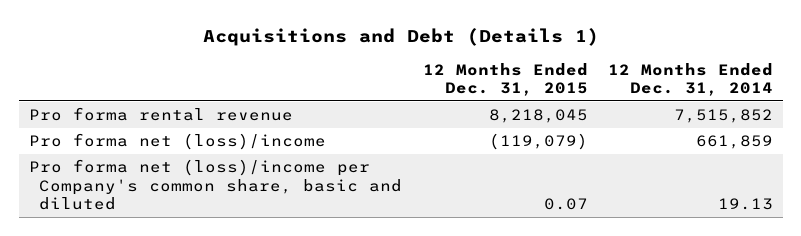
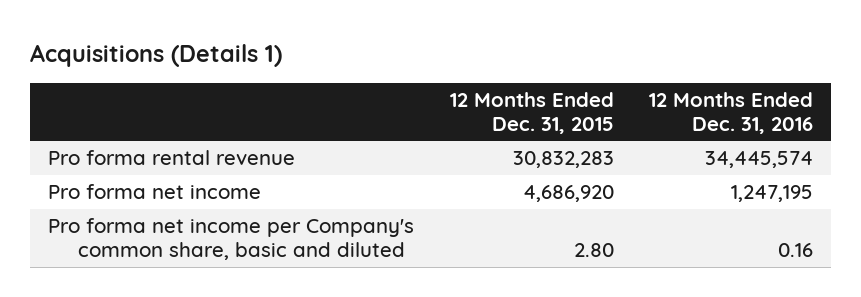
[202,27,599,46] Acquisitions and Debt (Details 1) -> [29,43,282,67] Acquisitions (Details 1)
[607,62,773,97] 12 Months Ended Dec. 31, 2014 -> none
none -> [649,91,814,134] 12 Months Ended Dec. 31, 2016
[488,109,588,124] 8,218,045 -> [512,151,614,169] 30,832,283
[28,133,326,151] Pro forma net (loss)/income -> [47,184,261,200] Pro forma net income
[488,133,588,151] (119,079) -> [522,185,614,203] 4,686,920
[28,159,403,210] Pro forma net (loss)/income per Company's common share, basic and diluted -> [47,218,414,261] Pro forma net income per Company's common share, basic and diluted
[543,197,588,210] 0.07 -> [573,243,614,258] 2.80

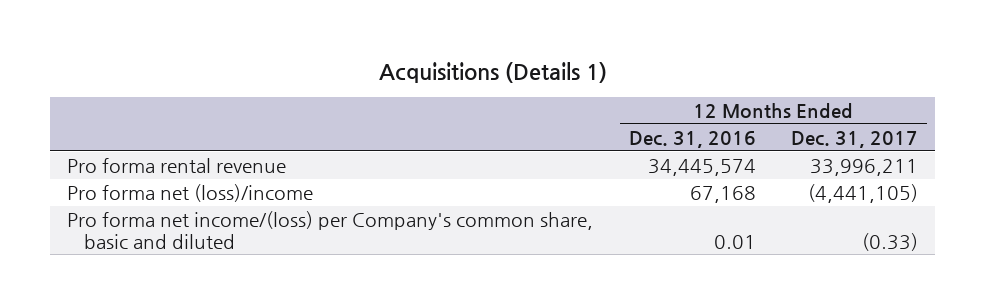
[449,91,614,134] 12 Months Ended Dec. 31, 2015 -> none
none -> [790,130,918,148] Dec. 31, 2017
[47,184,261,200] Pro forma net income -> [67,183,314,202] Pro forma net (loss)/income
[731,185,814,203] 1,247,195 -> [689,185,756,203] 67,168
[47,218,414,261] Pro forma net income per Company's common share, basic and diluted -> [67,210,594,249] Pro forma net income/(loss) per Company's common share, basic and diluted
[778,243,814,258] 0.16 -> [713,234,756,249] 0.01

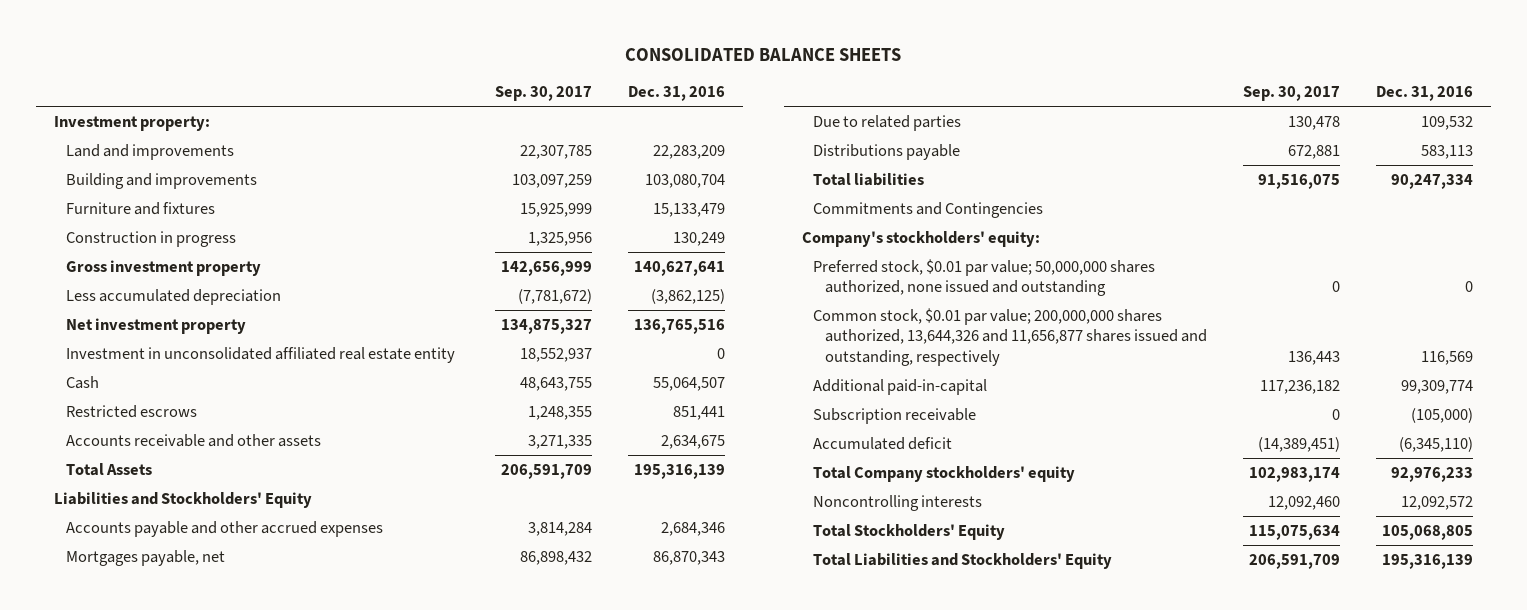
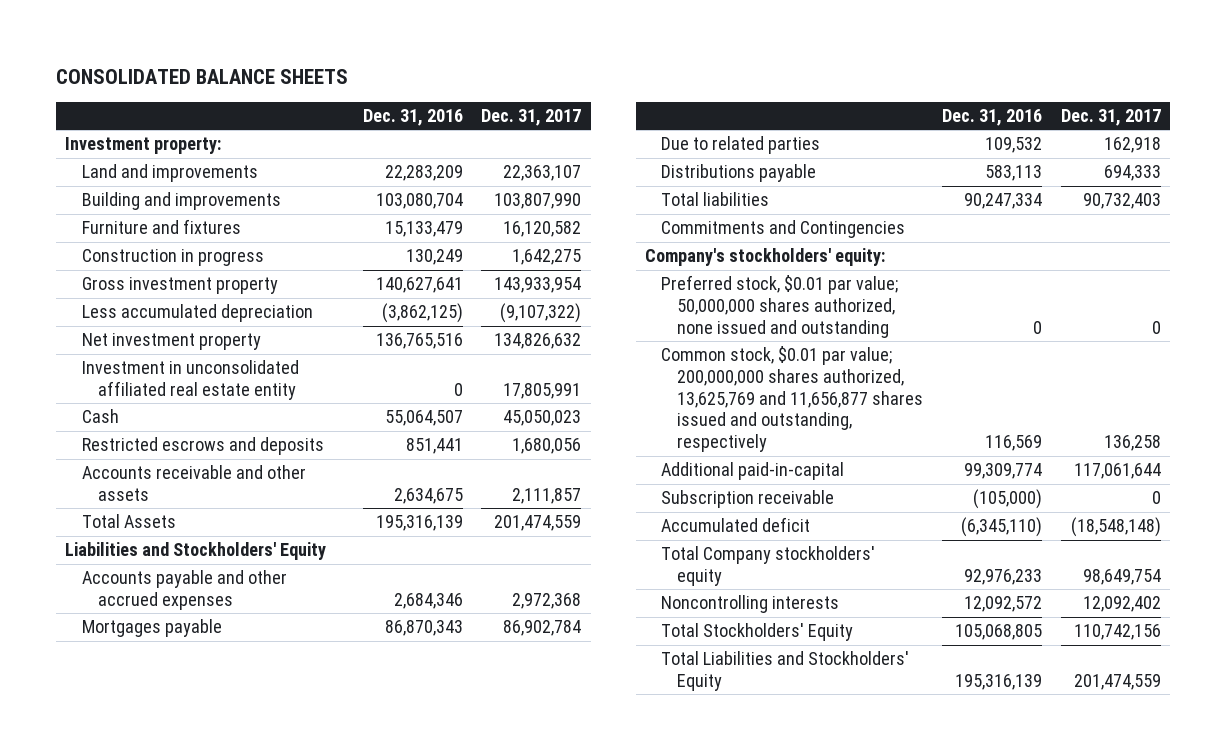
[495,86,593,102] Sep. 30, 2017 -> none
none -> [481,108,582,126] Dec. 31, 2017
[65,404,197,418] Restricted escrows -> [81,437,324,456] Restricted escrows and deposits
[65,549,225,566] Mortgages payable, net -> [81,619,222,638] Mortgages payable
[813,307,1208,366] Common stock, $0.01 par value; 200,000,000 shares authorized, 13,644,326 and 11,656,877 shares issued and outstanding, respectively -> [661,346,924,453] Common stock, $0.01 par value; 200,000,000 shares authorized, 13,625,769 and 11,656,877 shares issued and outstanding, respectively

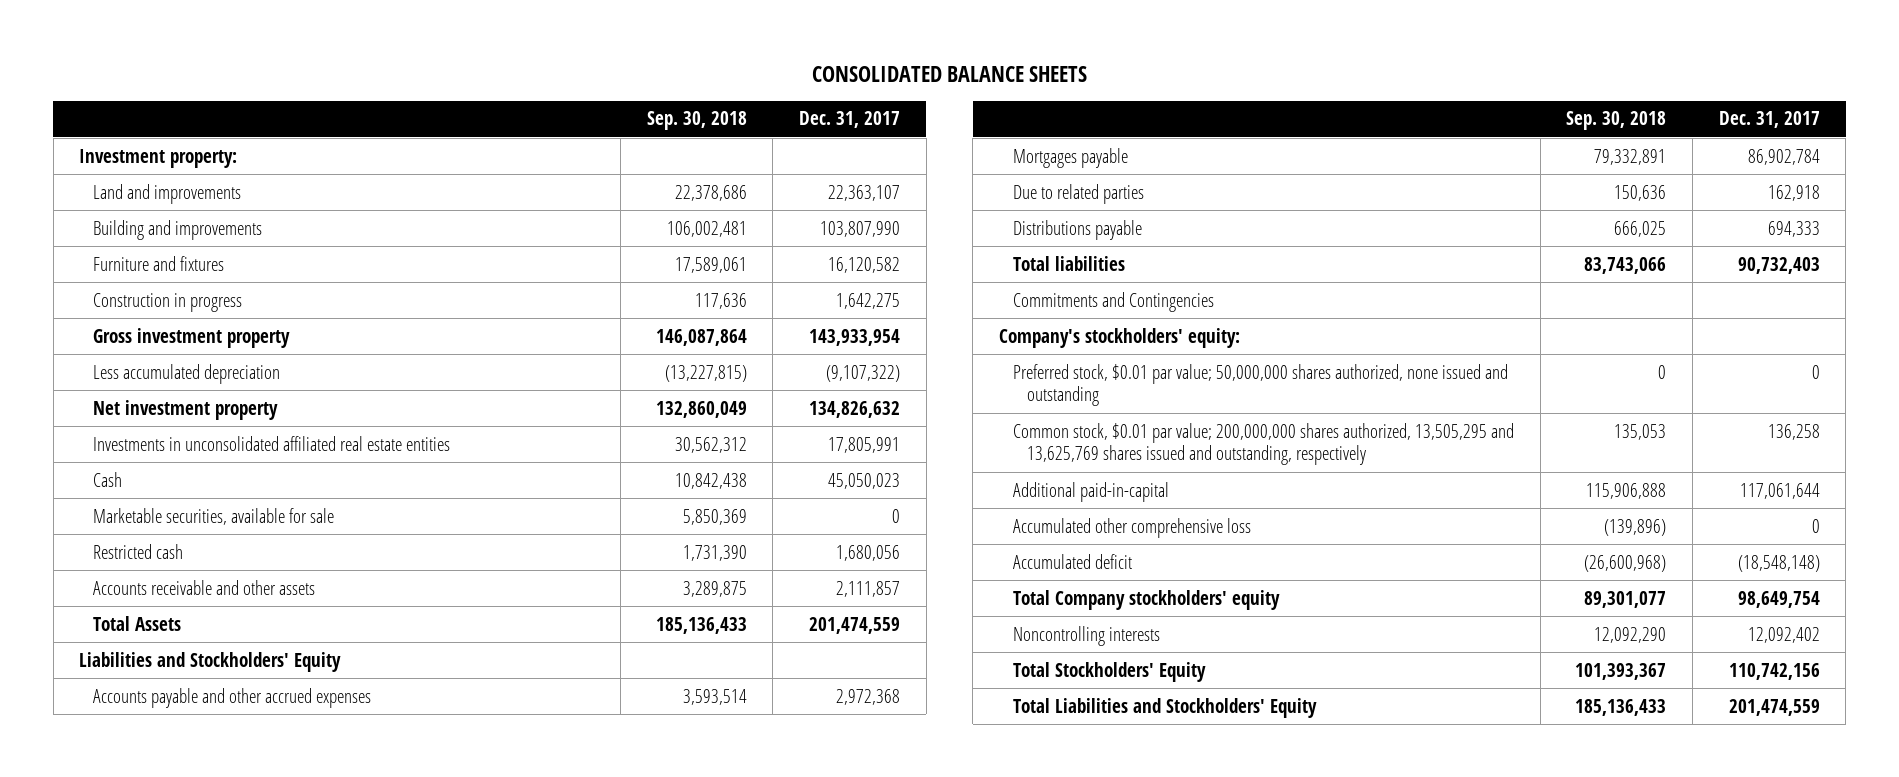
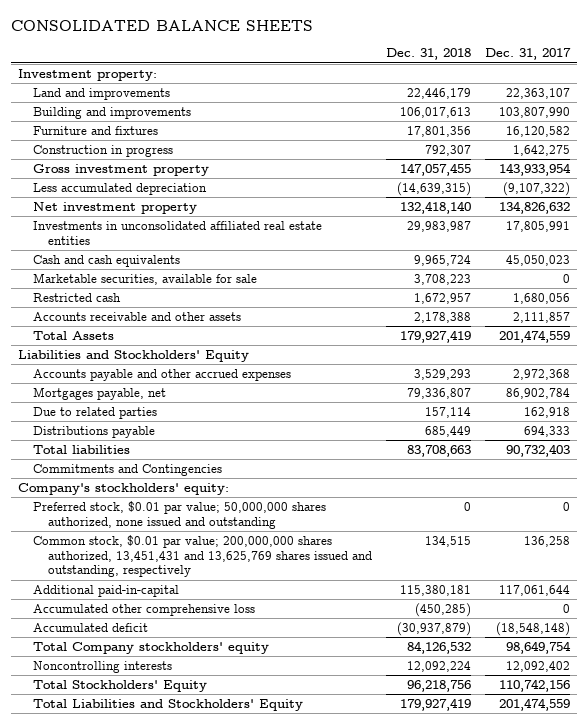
[646,111,747,131] Sep. 30, 2018 -> none
none -> [385,48,471,61] Dec. 31, 2018
[93,471,123,487] Cash -> [32,255,180,268] Cash and cash equivalents
[1012,147,1128,168] Mortgages payable -> [32,387,166,401] Mortgages payable, net
[1012,422,1514,466] Common stock, $0.01 par value; 200,000,000 shares authorized, 13,505,295 and 13,625,769 shares issued and outstanding, respectively -> [32,535,372,578] Common stock, $0.01 par value; 200,000,000 shares authorized, 13,451,431 and 13,625,769 shares issued and outstanding, respectively

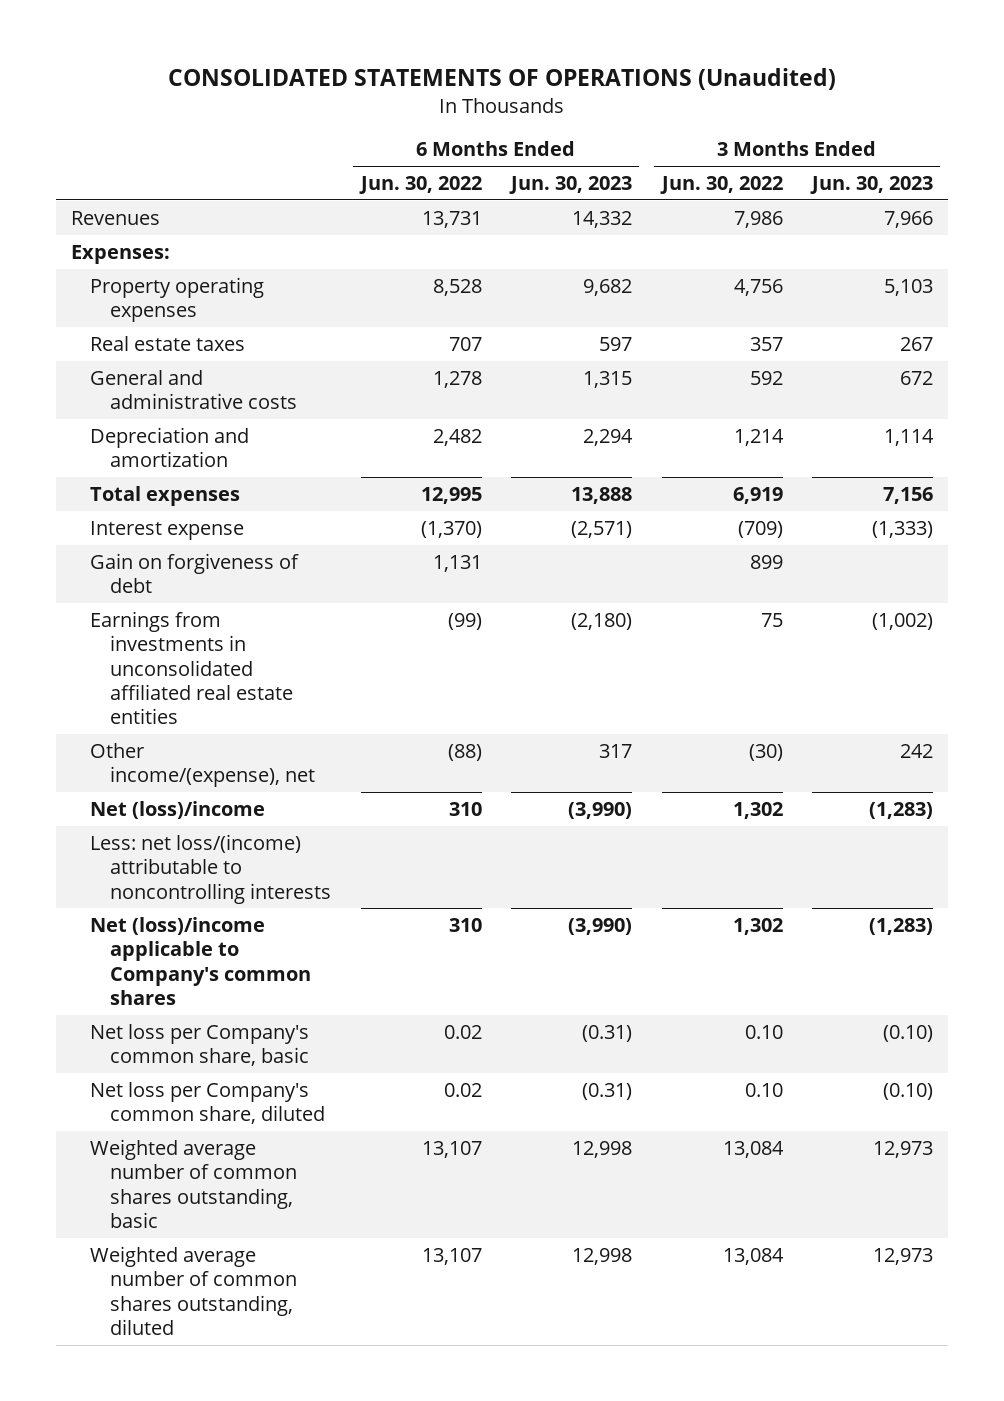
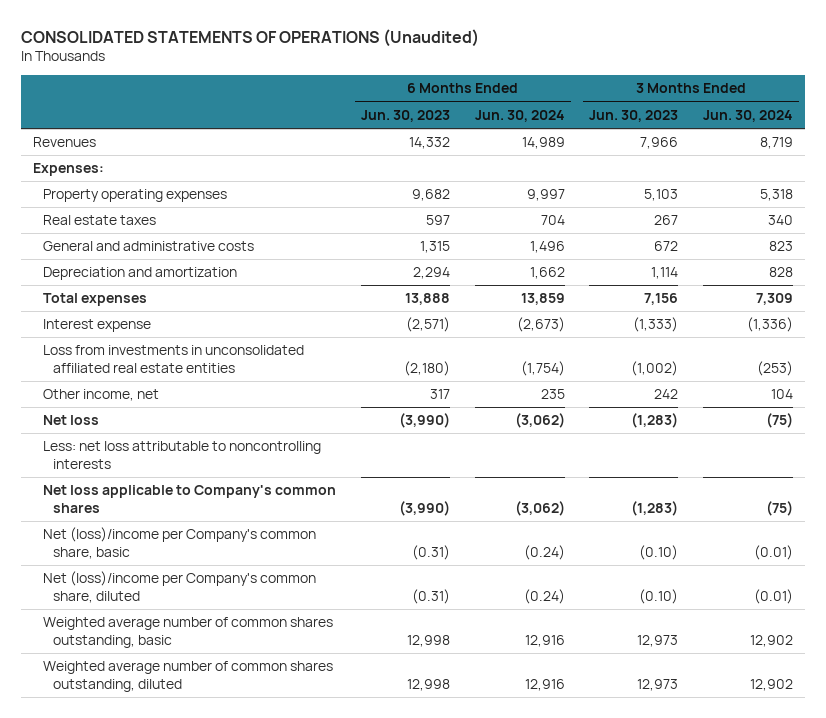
[358,176,482,195] Jun. 30, 2022 -> none
[659,176,783,195] Jun. 30, 2022 -> none
none -> [474,109,565,122] Jun. 30, 2024
none -> [703,109,794,122] Jun. 30, 2024
[90,552,300,594] Gain on forgiveness of debt -> none
[90,610,294,725] Earnings from investments in unconsolidated affiliated real estate entities -> [43,345,305,373] Loss from investments in unconsolidated affiliated real estate entities
[90,742,316,788] Other income/(expense), net -> [43,389,160,402] Other income, net
[90,800,266,819] Net (loss)/income -> [43,415,100,426] Net loss
[90,833,332,904] Less: net loss/(income) attributable to noncontrolling interests -> [43,441,322,469] Less: net loss attributable to noncontrolling interests
[90,916,312,1005] Net (loss)/income applicable to Company's common shares -> [43,485,337,513] Net loss applicable to Company's common shares
[90,1023,310,1067] Net loss per Company's common share, basic -> [43,527,317,559] Net (loss)/income per Company's common share, basic
[90,1081,326,1125] Net loss per Company's common share, diluted -> [43,571,317,603] Net (loss)/income per Company's common share, diluted

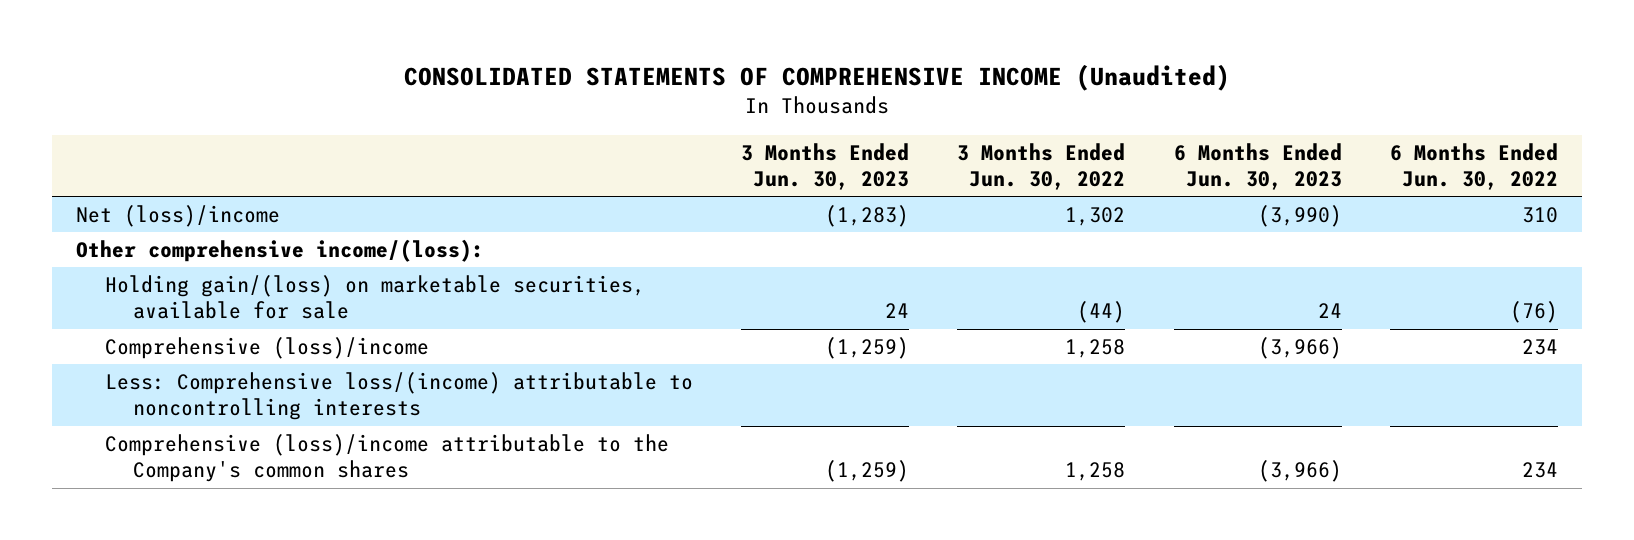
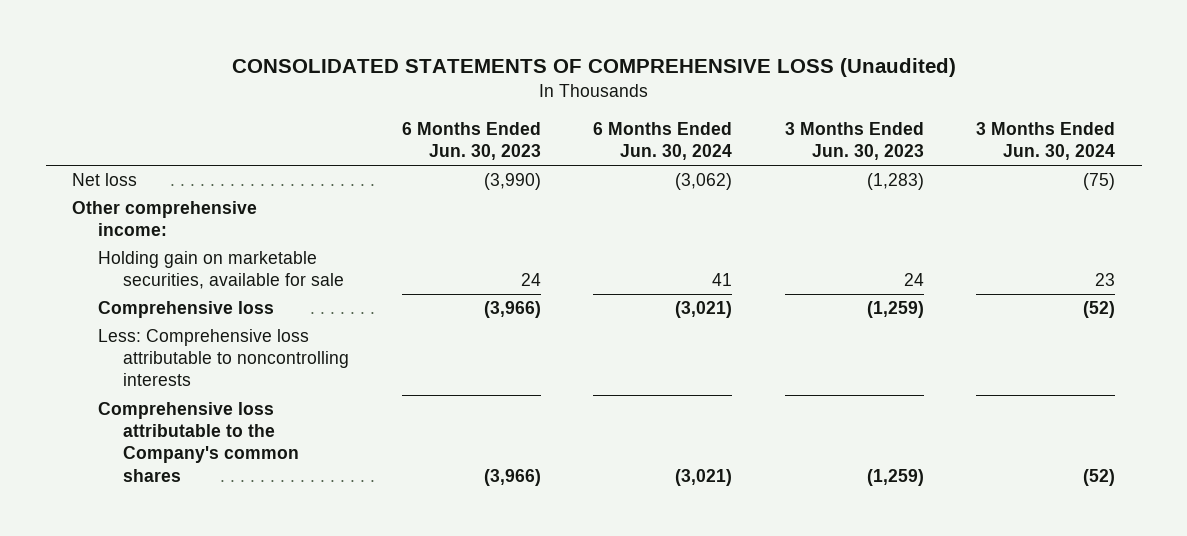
[404,63,1231,91] CONSOLIDATED STATEMENTS OF COMPREHENSIVE INCOME (Unaudited) -> [231,58,956,78] CONSOLIDATED STATEMENTS OF COMPREHENSIVE LOSS (Unaudited)
[957,142,1126,191] 3 Months Ended Jun. 30, 2022 -> none
[1389,142,1558,191] 6 Months Ended Jun. 30, 2022 -> none
none -> [593,121,733,161] 6 Months Ended Jun. 30, 2024
none -> [976,121,1116,161] 3 Months Ended Jun. 30, 2024
[76,205,281,228] Net (loss)/income -> [72,173,138,187] Net loss
[76,239,485,263] Other comprehensive income/(loss): -> [72,201,258,237] Other comprehensive income:
[104,275,645,320] Holding gain/(loss) on marketable securities, available for sale -> [97,251,345,290] Holding gain on marketable securities, available for sale
[104,337,429,360] Comprehensive (loss)/income -> [97,301,274,319] Comprehensive loss
[104,372,693,421] Less: Comprehensive loss/(income) attributable to noncontrolling interests -> [97,329,350,387] Less: Comprehensive loss attributable to noncontrolling interests
[104,434,669,483] Comprehensive (loss)/income attributable to the Company's common shares -> [97,402,300,482] Comprehensive loss attributable to the Company's common shares

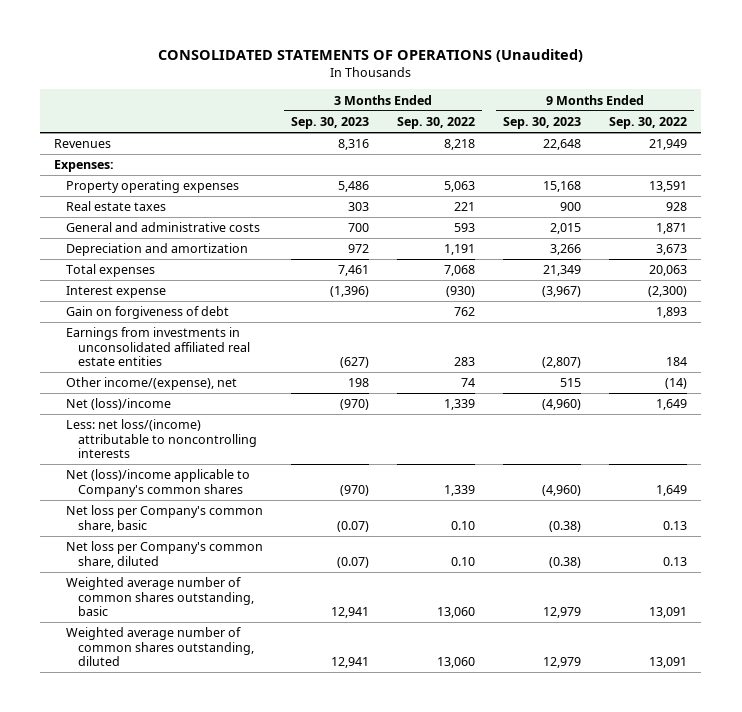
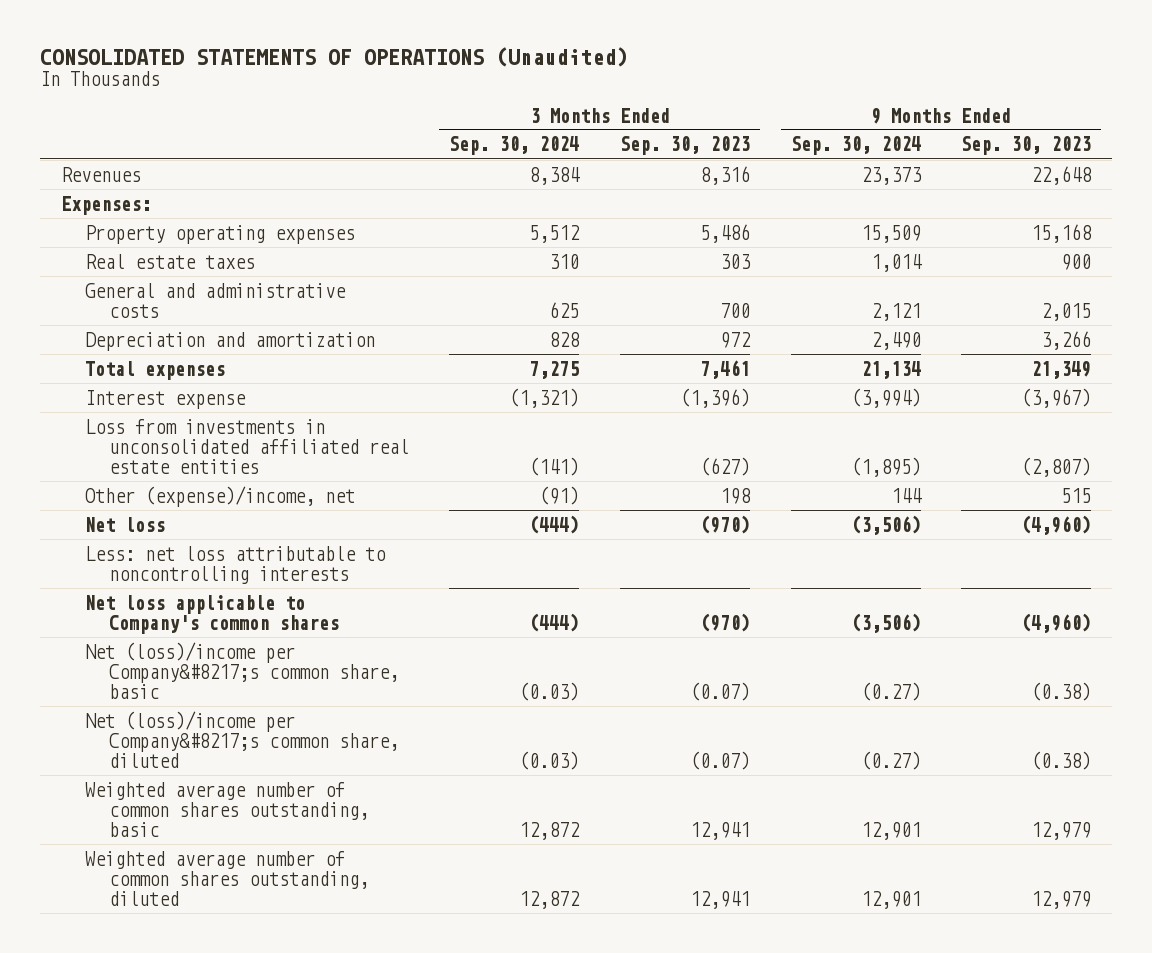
[397,117,476,130] Sep. 30, 2022 -> none
[609,117,688,130] Sep. 30, 2022 -> none
none -> [449,136,580,156] Sep. 30, 2024
none -> [790,136,921,156] Sep. 30, 2024
[66,306,230,320] Gain on forgiveness of debt -> none
[66,327,250,367] Earnings from investments in unconsolidated affiliated real estate entities -> [84,418,409,475] Loss from investments in unconsolidated affiliated real estate entities
[66,377,238,391] Other income/(expense), net -> [84,485,355,507] Other (expense)/income, net
[66,398,172,411] Net (loss)/income -> [84,516,165,532] Net loss
[66,419,257,459] Less: net loss/(income) attributable to noncontrolling interests -> [84,545,386,584] Less: net loss attributable to noncontrolling interests
[66,469,251,497] Net (loss)/income applicable to Company's common shares -> [84,594,339,634] Net loss applicable to Company's common shares
[66,505,264,532] Net loss per Company's common share, basic -> [84,641,399,700] Net (loss)/income per Company&#8217;s common share, basic
[66,541,264,568] Net loss per Company's common share, diluted -> [84,710,399,769] Net (loss)/income per Company&#8217;s common share, diluted

